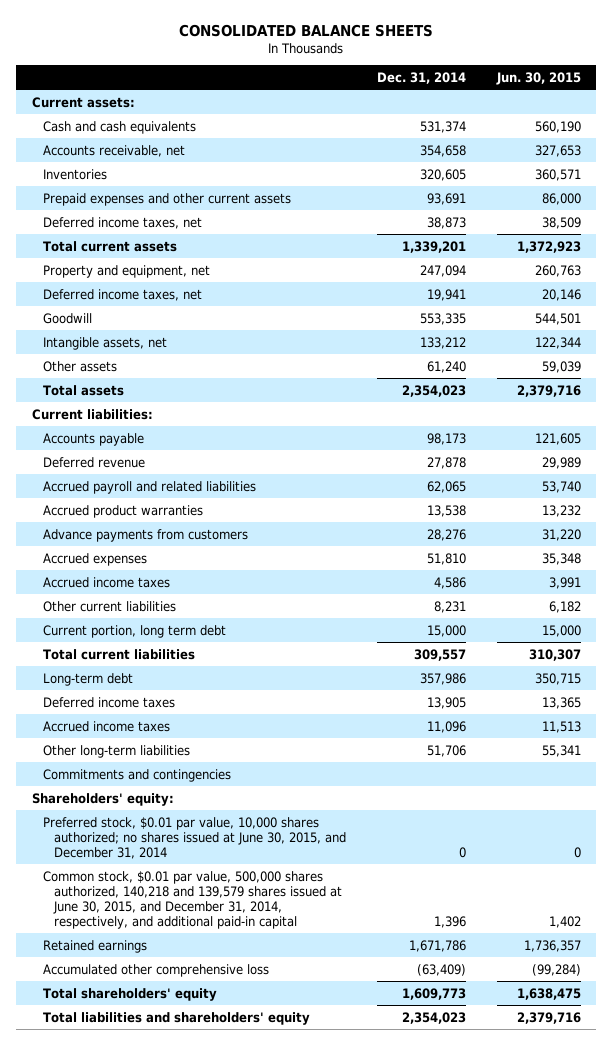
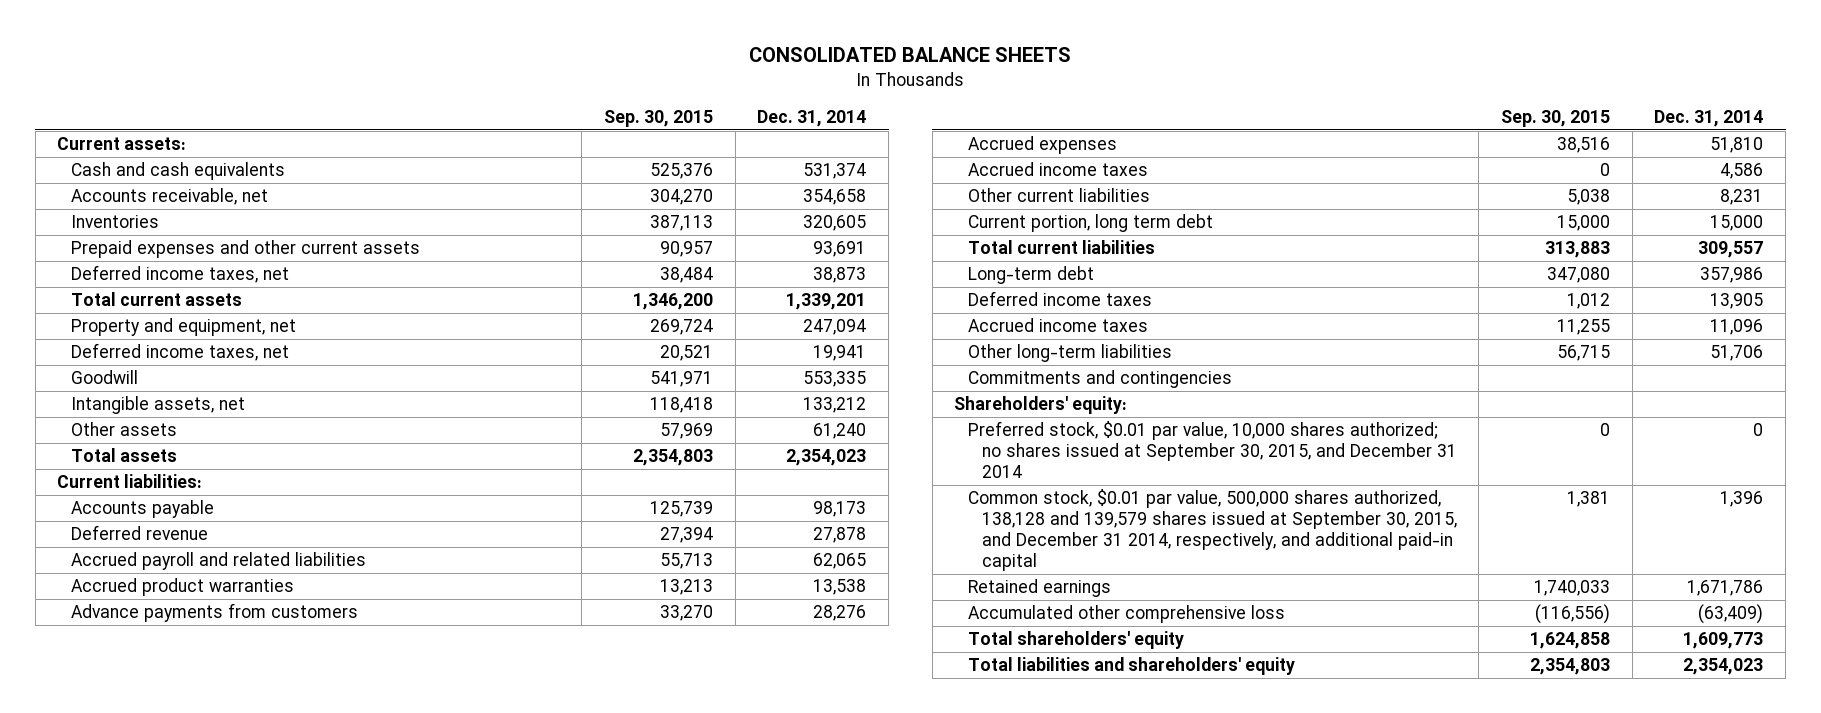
[495,71,581,85] Jun. 30, 2015 -> none
none -> [604,109,714,127] Sep. 30, 2015
[42,816,347,859] Preferred stock, $0.01 par value, 10,000 shares authorized; no shares issued at June 30, 2015, and December 31, 2014 -> [968,421,1457,479] Preferred stock, $0.01 par value, 10,000 shares authorized; no shares issued at September 30, 2015, and December 31 2014
[42,870,343,929] Common stock, $0.01 par value, 500,000 shares authorized, 140,218 and 139,579 shares issued at June 30, 2015, and December 31, 2014, respectively, and additional paid-in capital -> [968,489,1457,572] Common stock, $0.01 par value, 500,000 shares authorized, 138,128 and 139,579 shares issued at September 30, 2015, and December 31 2014, respectively, and additional paid-in capital

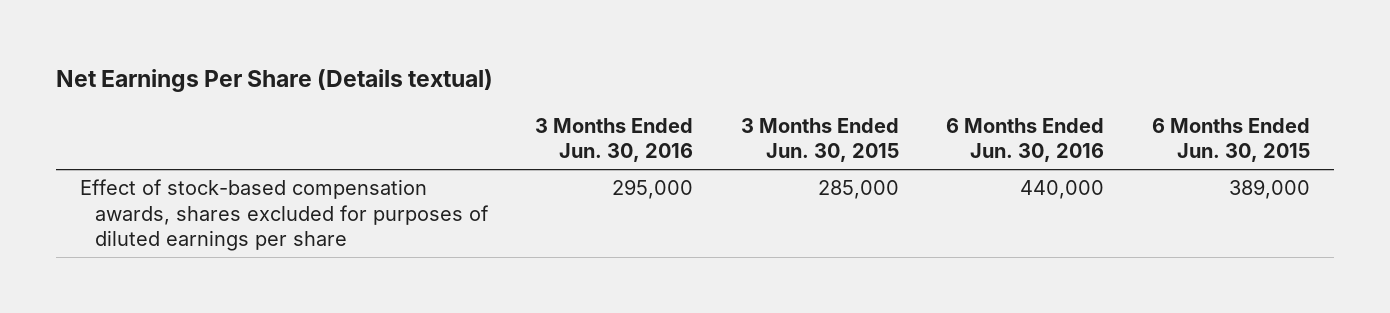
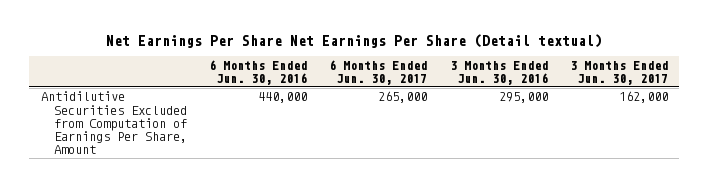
[55,69,493,93] Net Earnings Per Share (Details textual) -> [106,33,603,48] Net Earnings Per Share Net Earnings Per Share (Detail textual)
[740,117,899,163] 3 Months Ended Jun. 30, 2015 -> none
[1151,117,1310,163] 6 Months Ended Jun. 30, 2015 -> none
none -> [329,59,428,85] 6 Months Ended Jun. 30, 2017
none -> [569,60,668,85] 3 Months Ended Jun. 30, 2017
[79,179,489,252] Effect of stock-based compensation awards, shares excluded for purposes of diluted earnings per share -> [40,91,187,154] Antidilutive Securities Excluded from Computation of Earnings Per Share, Amount

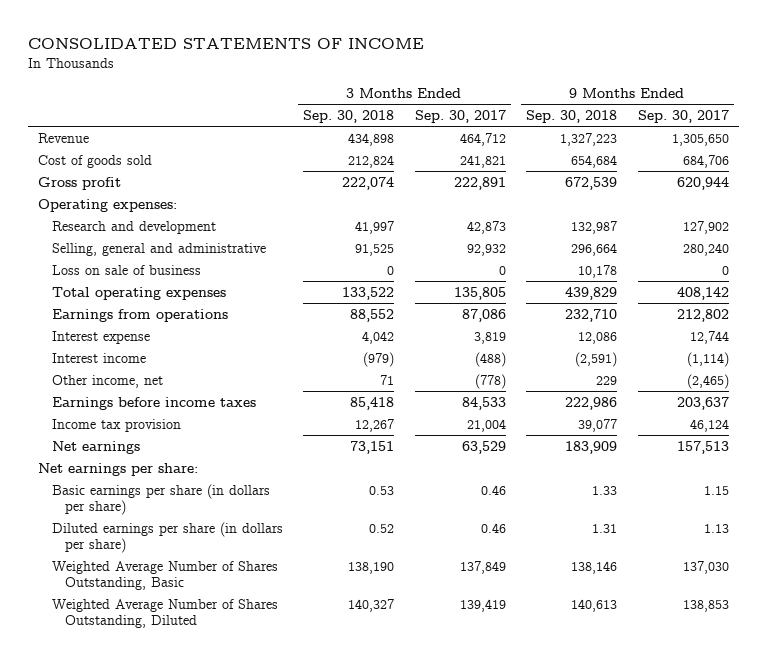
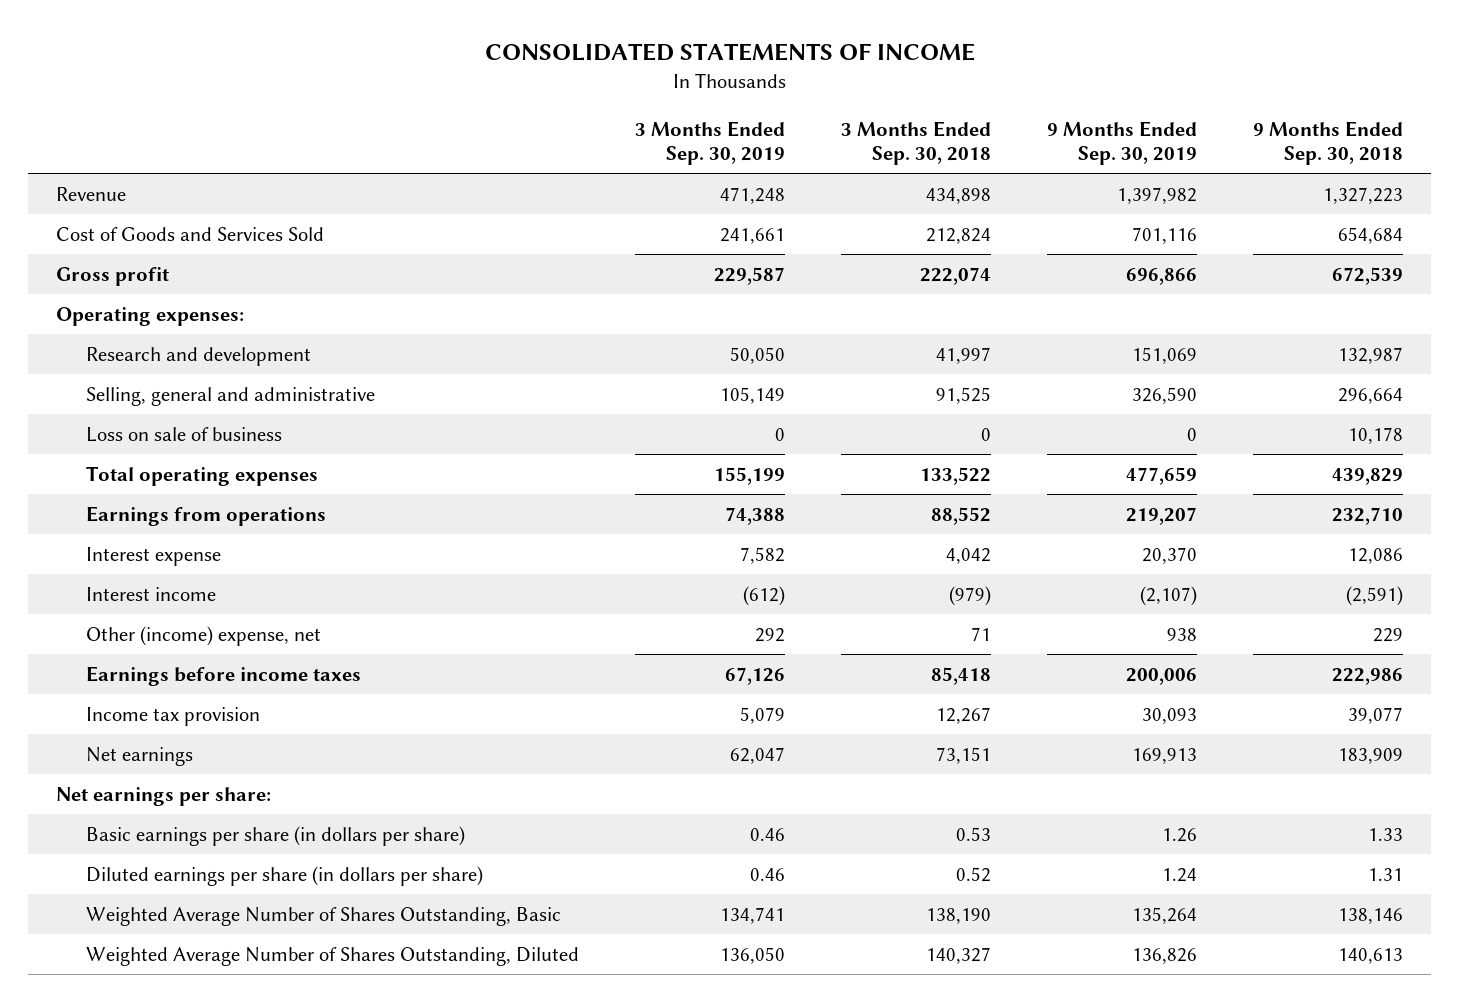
[414,109,506,123] Sep. 30, 2017 -> none
[637,109,729,123] Sep. 30, 2017 -> none
none -> [635,120,786,165] 3 Months Ended Sep. 30, 2019
none -> [1047,120,1198,165] 9 Months Ended Sep. 30, 2019
[38,154,153,168] Cost of goods sold -> [56,226,325,241] Cost of Goods and Services Sold
[51,374,163,388] Other income, net -> [86,625,322,646] Other (income) expense, net

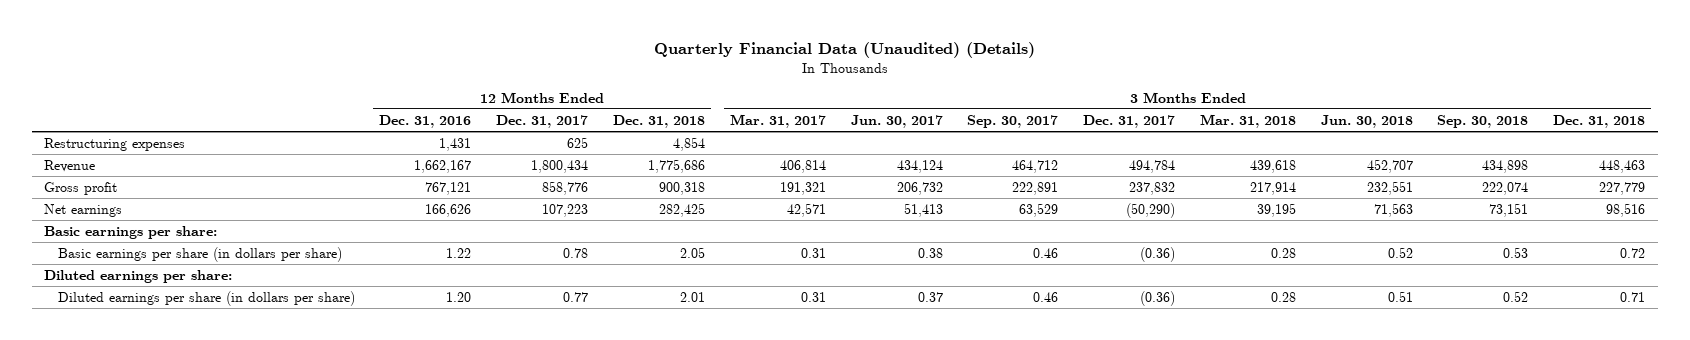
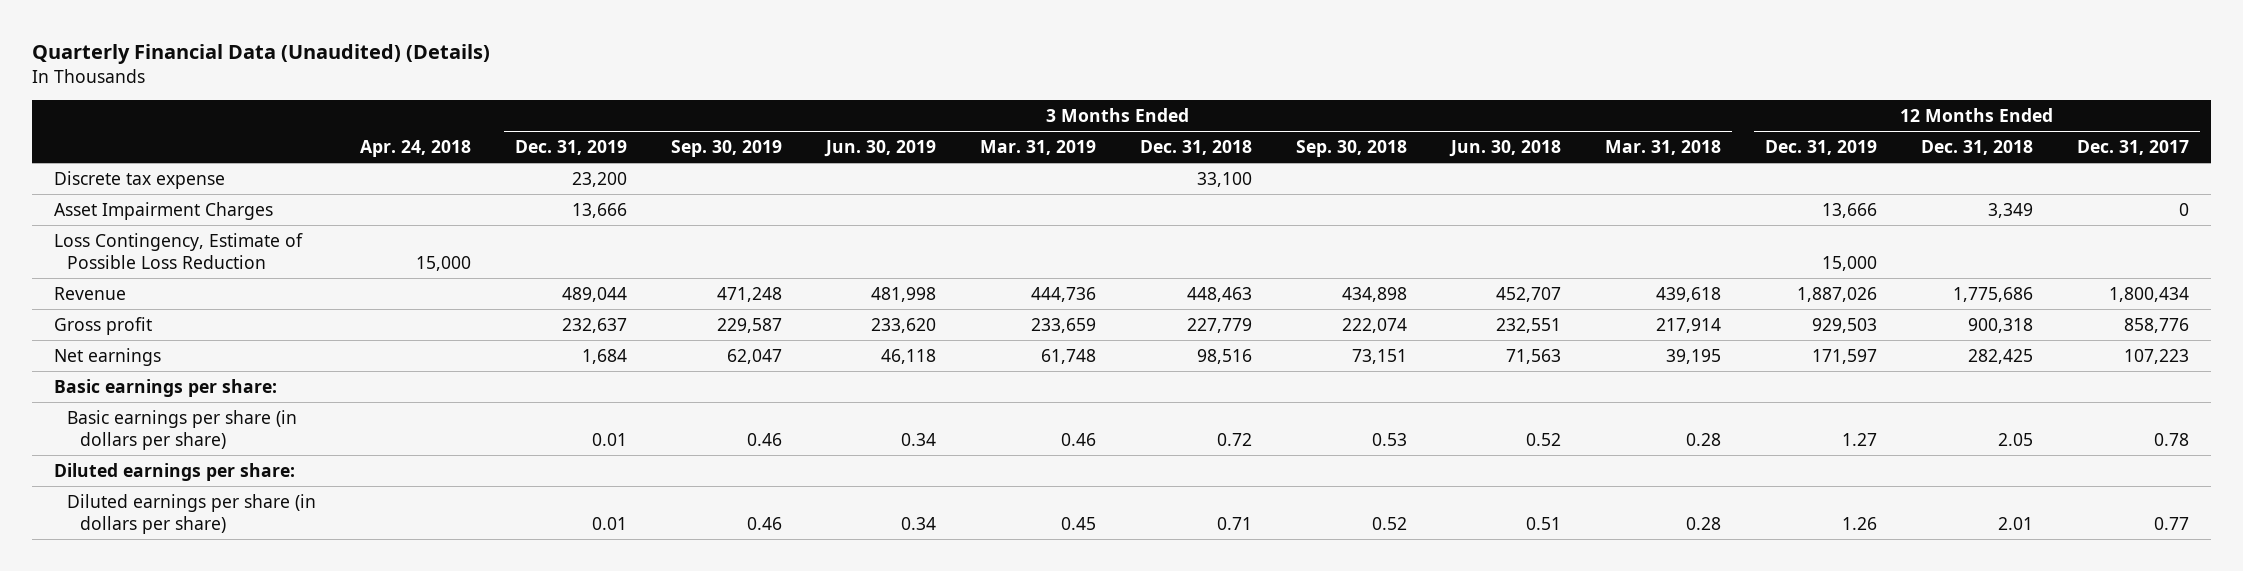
[379,115,472,129] Dec. 31, 2016 -> none
[729,114,826,129] Mar. 31, 2017 -> none
[850,115,943,129] Jun. 30, 2017 -> none
[967,115,1059,129] Sep. 30, 2017 -> none
[1083,115,1176,129] Dec. 31, 2017 -> none
none -> [360,140,472,158] Apr. 24, 2018
none -> [515,140,628,156] Dec. 31, 2019
none -> [671,140,783,158] Sep. 30, 2019
none -> [824,140,937,158] Jun. 30, 2019
none -> [980,140,1097,156] Mar. 31, 2019
none -> [1765,140,1878,156] Dec. 31, 2019
[44,138,186,152] Restructuring expenses -> none
none -> [54,170,226,189] Discrete tax expense
none -> [54,201,274,220] Asset Impairment Charges
none -> [54,232,304,269] Loss Contingency, Estimate of Possible Loss Reduction

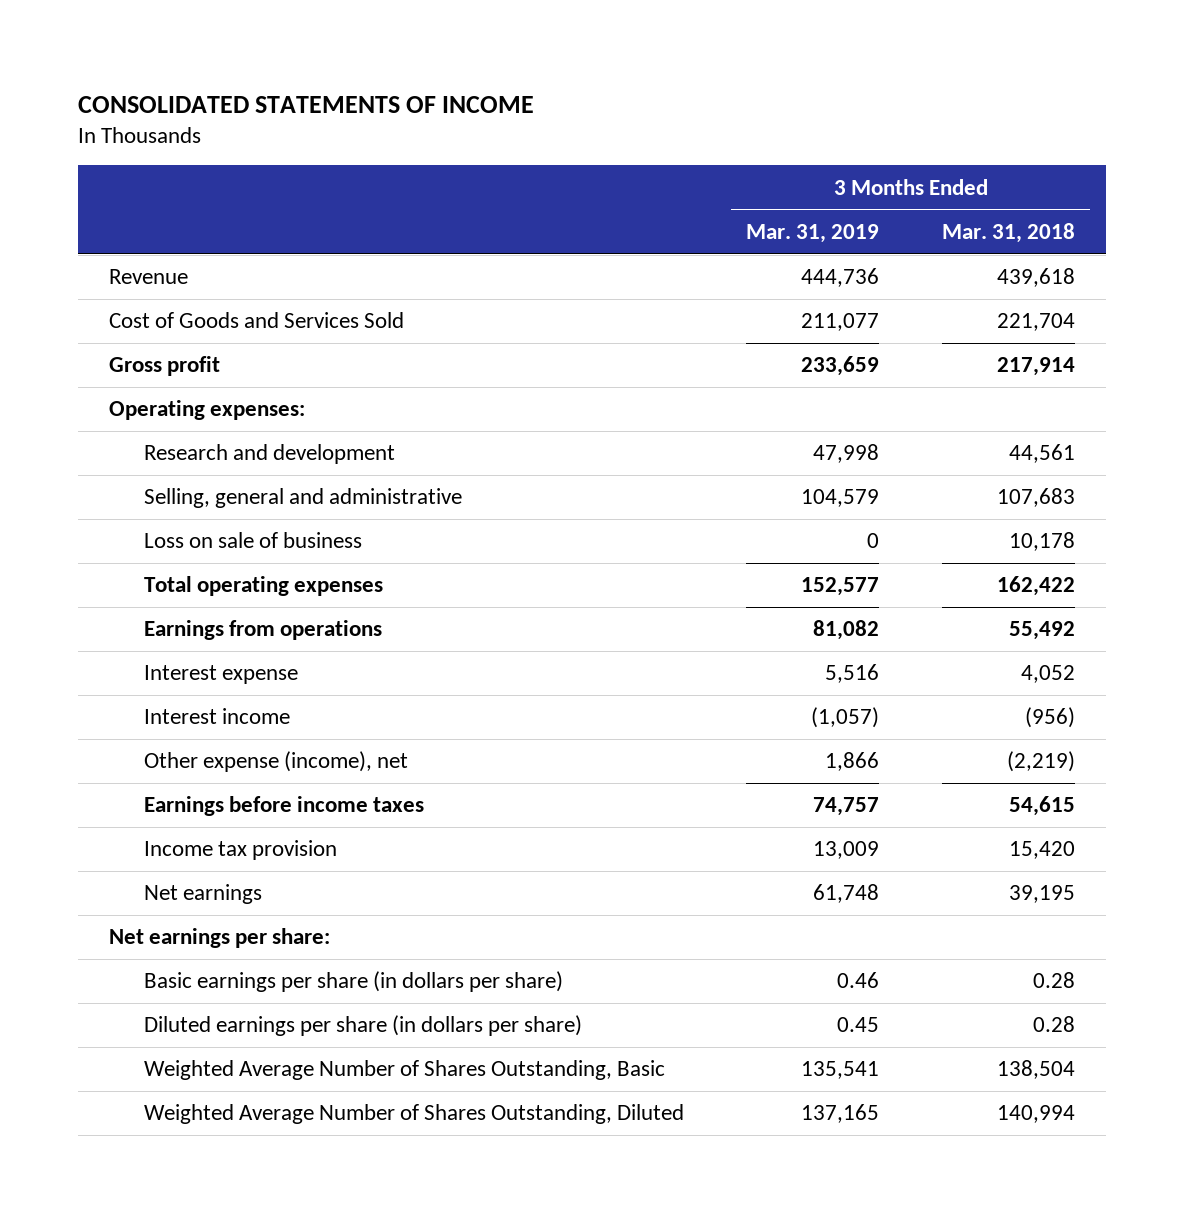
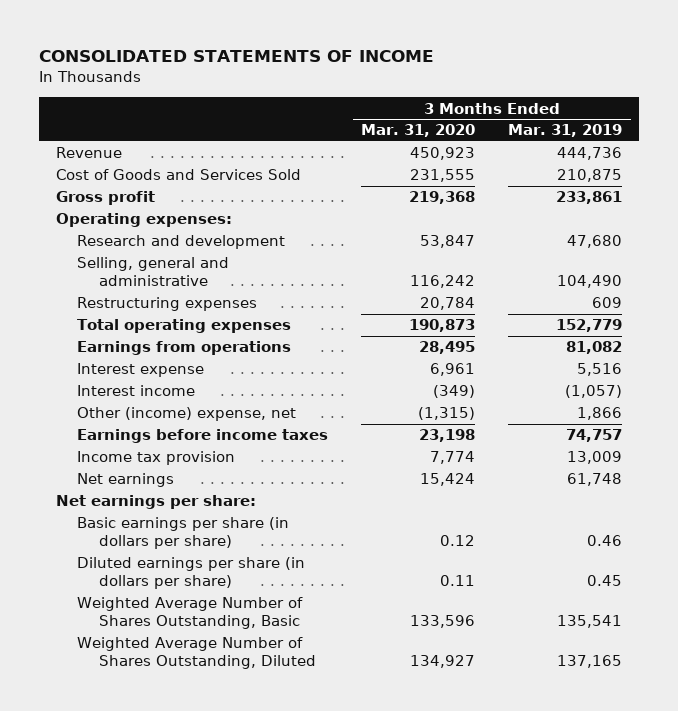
[941,223,1075,244] Mar. 31, 2018 -> none
none -> [361,124,476,138] Mar. 31, 2020
[801,313,880,332] 211,077 -> [557,169,623,183] 210,875
[801,356,880,377] 233,659 -> [556,191,623,205] 233,861
[144,532,363,549] Loss on sale of business -> none
[813,444,880,464] 47,998 -> [567,235,623,249] 47,680
[801,489,880,508] 104,579 -> [557,275,623,289] 104,490
none -> [77,297,258,312] Restructuring expenses
[801,577,880,597] 152,577 -> [556,319,623,333] 152,779
[144,751,409,773] Other expense (income), net -> [77,407,297,422] Other (income) expense, net

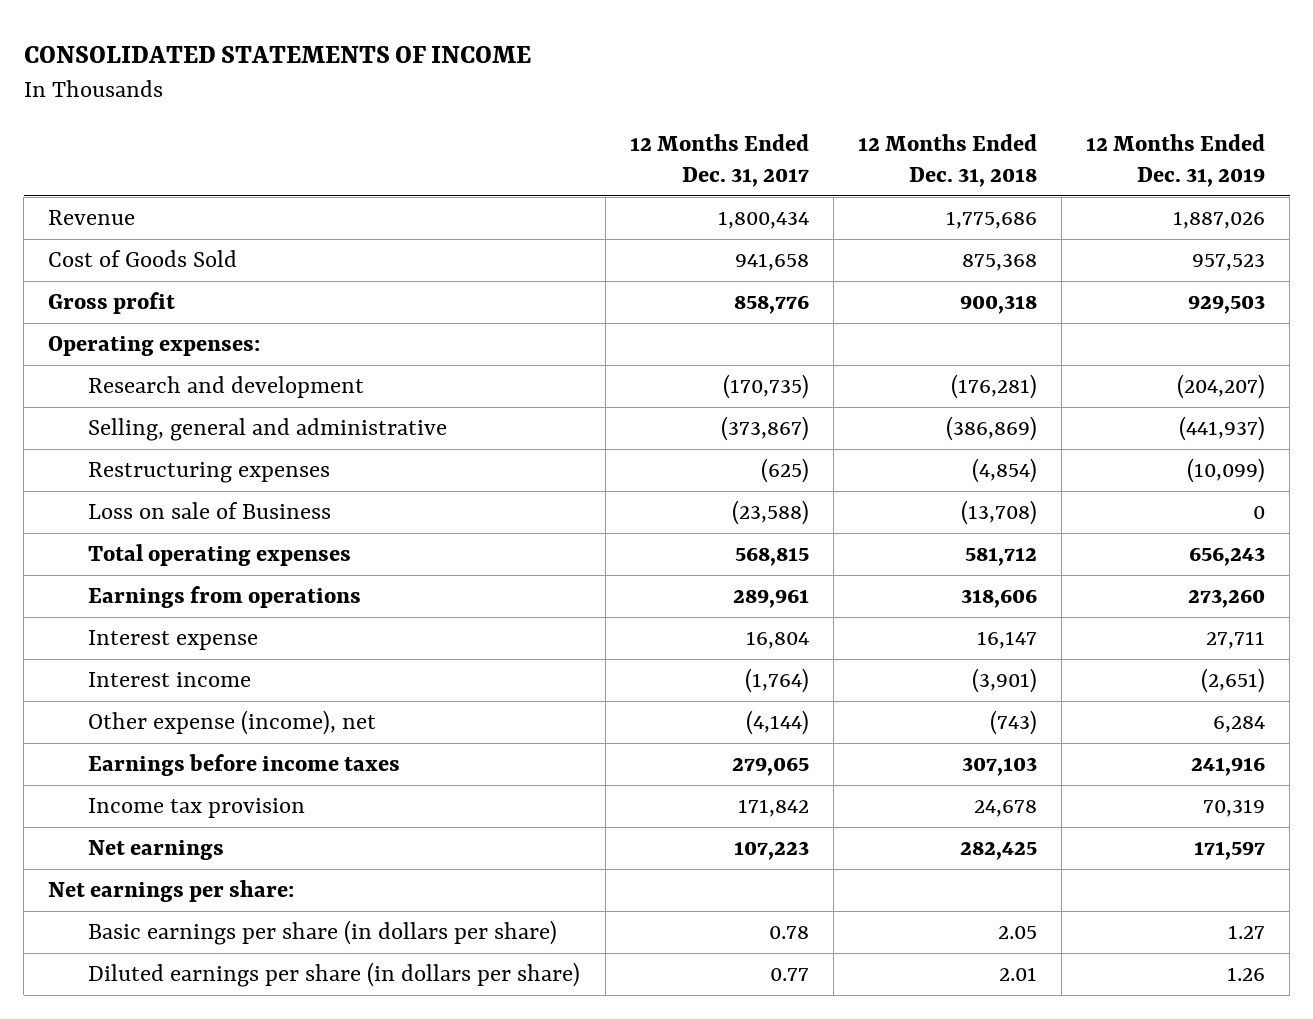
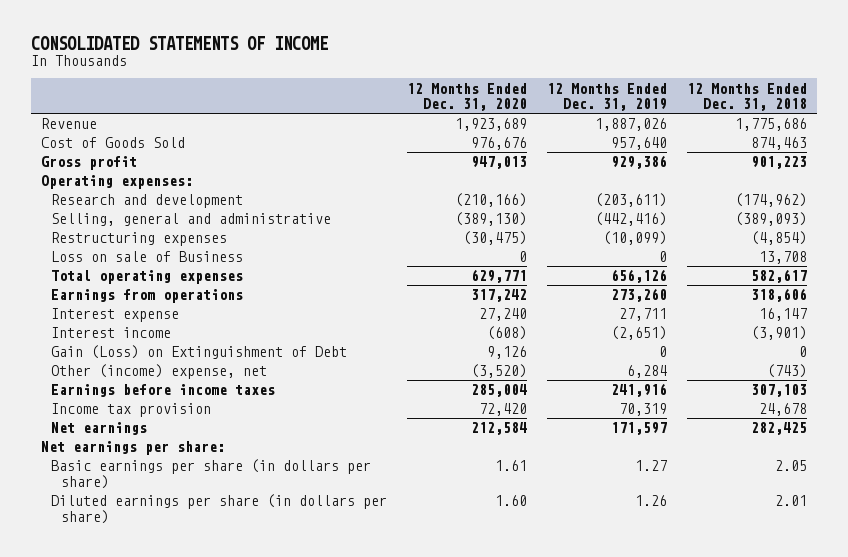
[629,133,809,187] 12 Months Ended Dec. 31, 2017 -> none
none -> [407,82,528,112] 12 Months Ended Dec. 31, 2020
[961,254,1037,272] 875,368 -> [750,137,807,151] 874,463
[1192,254,1266,272] 957,523 -> [610,137,667,151] 957,640
[959,295,1037,315] 900,318 -> [750,156,807,170] 901,223
[1188,295,1266,315] 929,503 -> [610,155,667,170] 929,386
[950,374,1037,400] (176,281) -> [734,193,807,208] (174,962)
[1177,374,1266,400] (204,207) -> [594,193,667,208] (203,611)
[945,416,1037,442] (386,869) -> [734,212,807,227] (389,093)
[1179,416,1266,442] (441,937) -> [594,212,667,227] (442,416)
[960,500,1037,526] (13,708) -> [758,251,807,265] 13,708
[964,547,1037,567] 581,712 -> [750,269,807,284] 582,617
[1189,547,1266,567] 656,243 -> [610,269,667,284] 656,126
none -> [51,345,348,360] Gain (Loss) on Extinguishment of Debt
[88,710,377,736] Other expense (income), net -> [51,364,268,380] Other (income) expense, net

